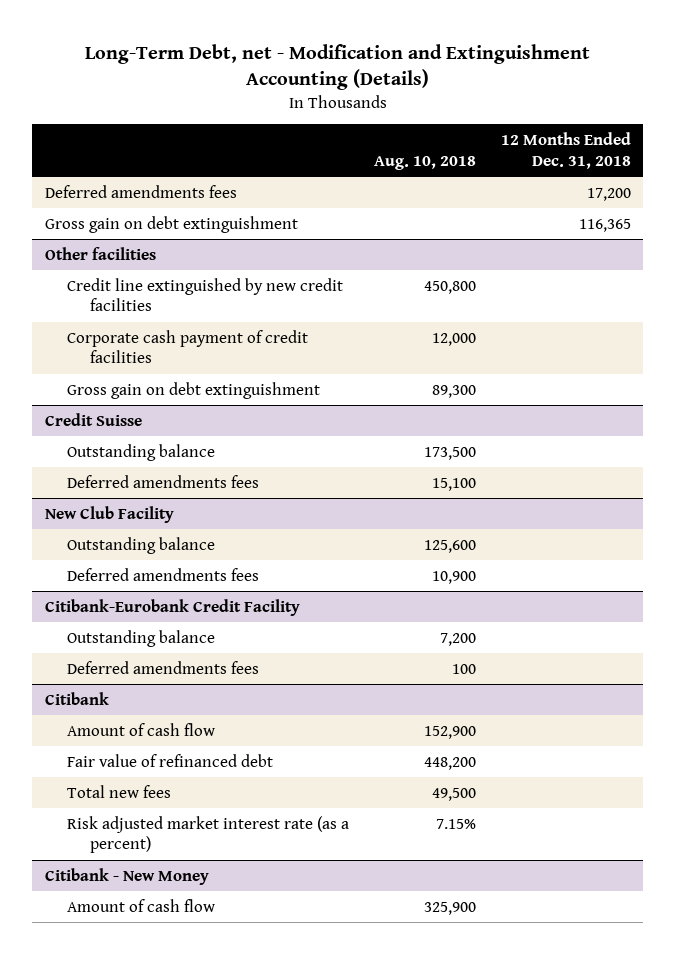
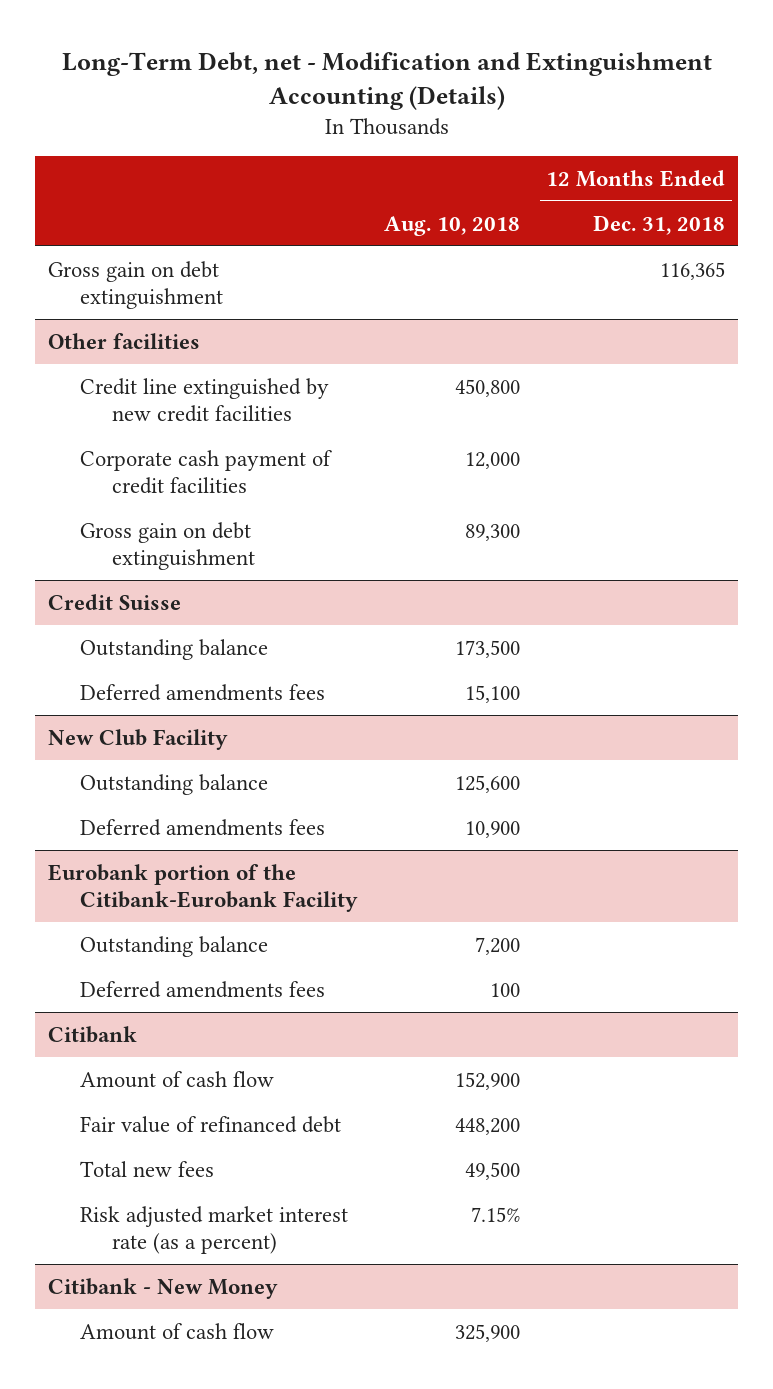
[44,184,237,198] Deferred amendments fees -> none
[44,598,300,616] Citibank-Eurobank Credit Facility -> none
none -> [47,863,358,912] Eurobank portion of the Citibank-Eurobank Facility

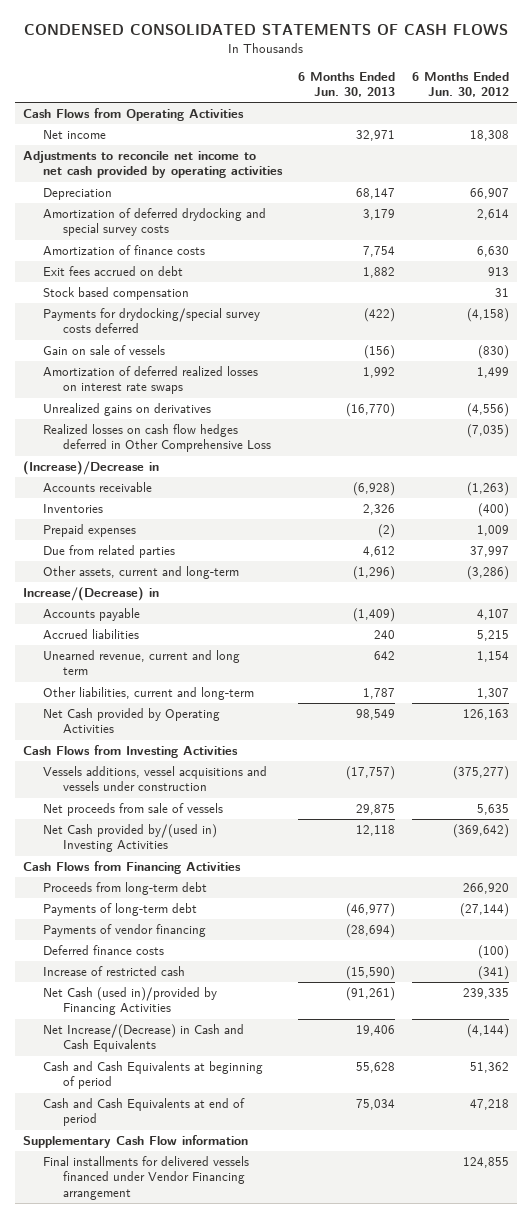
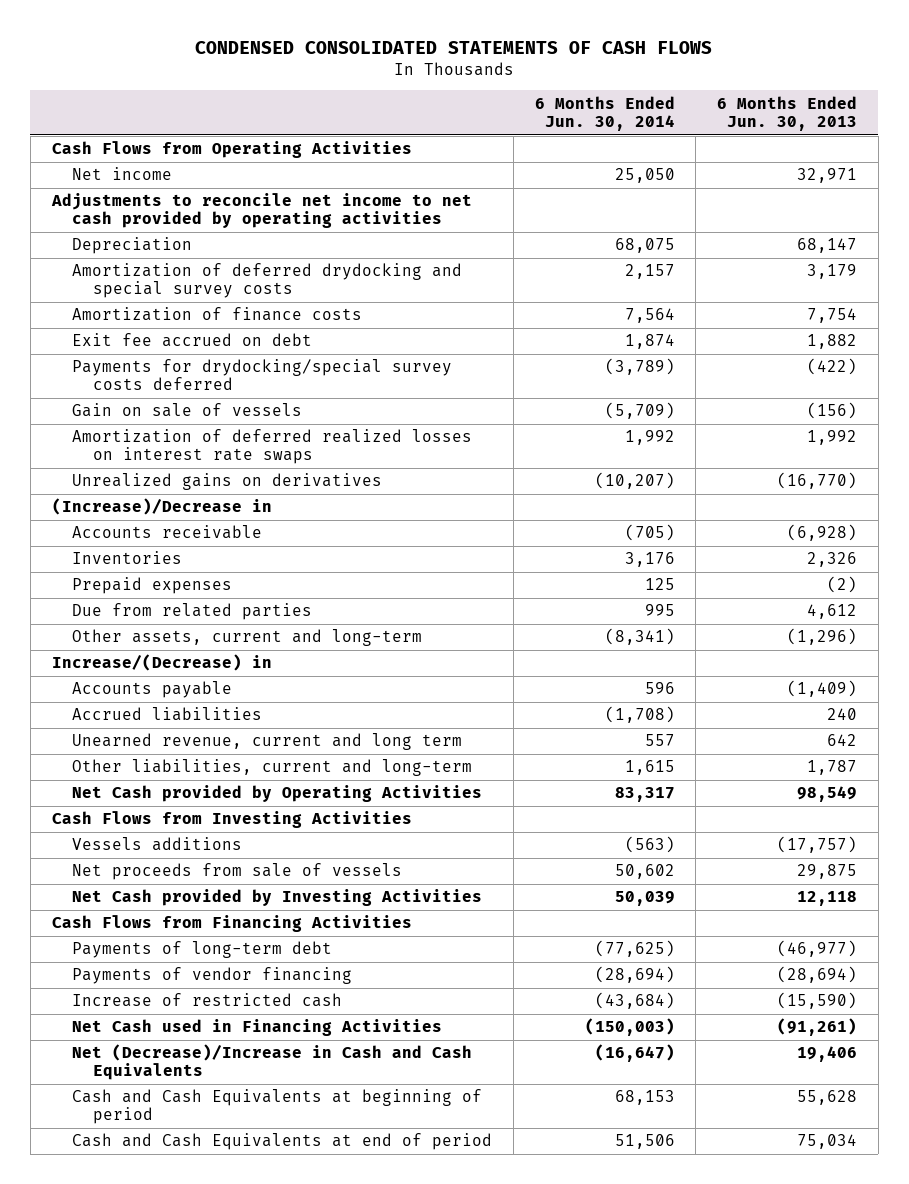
[411,71,509,98] 6 Months Ended Jun. 30, 2012 -> none
none -> [534,95,675,131] 6 Months Ended Jun. 30, 2014
[43,287,190,301] Stock based compensation -> none
[43,266,184,277] Exit fees accrued on debt -> [72,333,313,348] Exit fee accrued on debt
[43,424,271,453] Realized losses on cash flow hedges deferred in Other Comprehensive Loss -> none
[43,766,268,792] Vessels additions, vessel acquisitions and vessels under construction -> [72,837,243,852] Vessels additions
[43,824,218,853] Net Cash provided by/(used in) Investing Activities -> [72,889,483,907] Net Cash provided by Investing Activities
[43,882,208,896] Proceeds from long-term debt -> none
[43,945,165,956] Deferred finance costs -> none
[43,987,218,1016] Net Cash (used in)/provided by Financing Activities -> [72,1019,443,1037] Net Cash used in Financing Activities
[43,1024,245,1053] Net Increase/(Decrease) in Cash and Cash Equivalents -> [72,1044,473,1081] Net (Decrease)/Increase in Cash and Cash Equivalents
[23,1135,249,1149] Supplementary Cash Flow information -> none
[43,1156,250,1200] Final installments for delivered vessels financed under Vendor Financing arrangement -> none

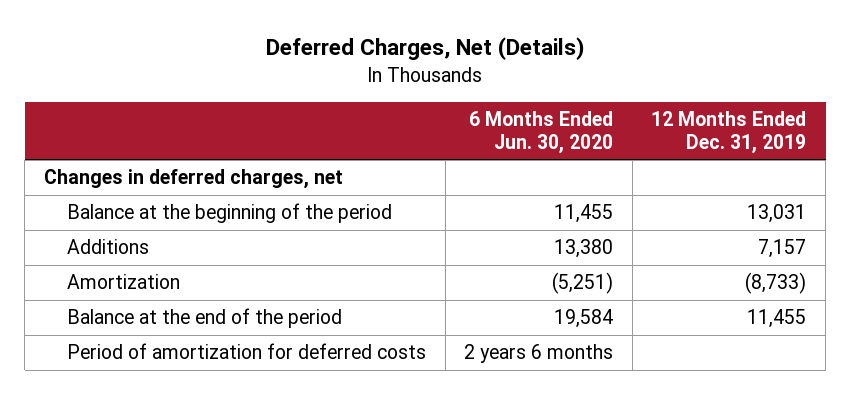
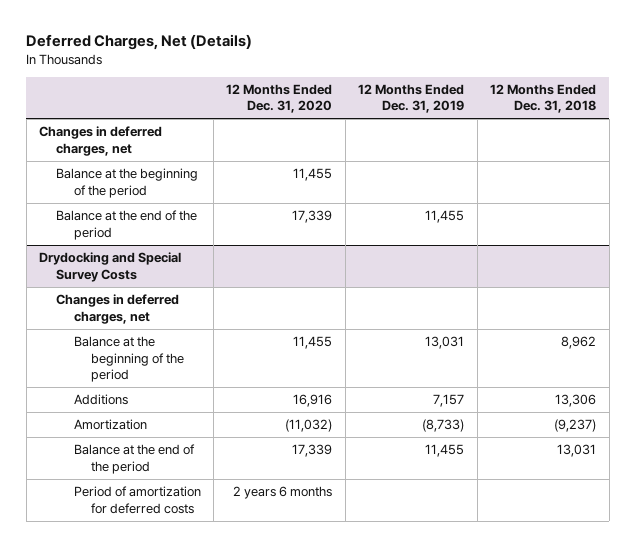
[469,111,614,154] 6 Months Ended Jun. 30, 2020 -> none
none -> [226,83,333,114] 12 Months Ended Dec. 31, 2020
none -> [490,83,597,114] 12 Months Ended Dec. 31, 2018
none -> [56,167,199,198] Balance at the beginning of the period
none -> [56,209,198,240] Balance at the end of the period
none -> [39,251,182,282] Drydocking and Special Survey Costs
none -> [56,293,180,324] Changes in deferred charges, net

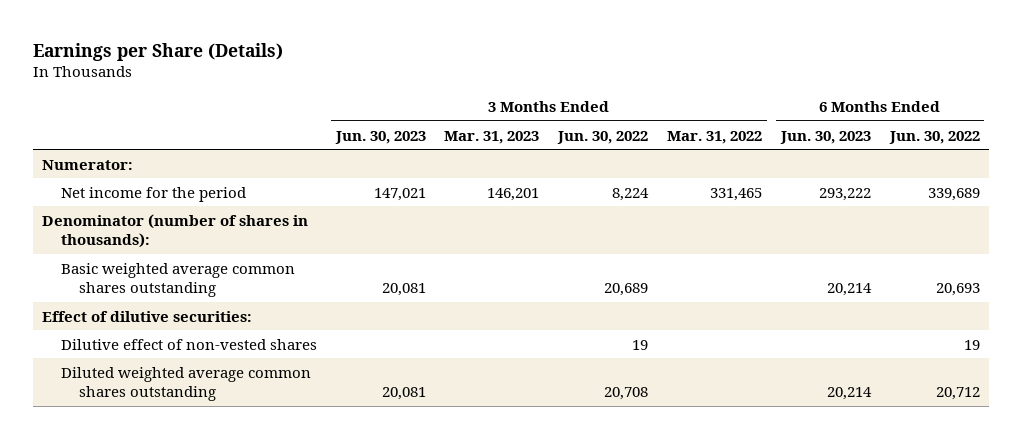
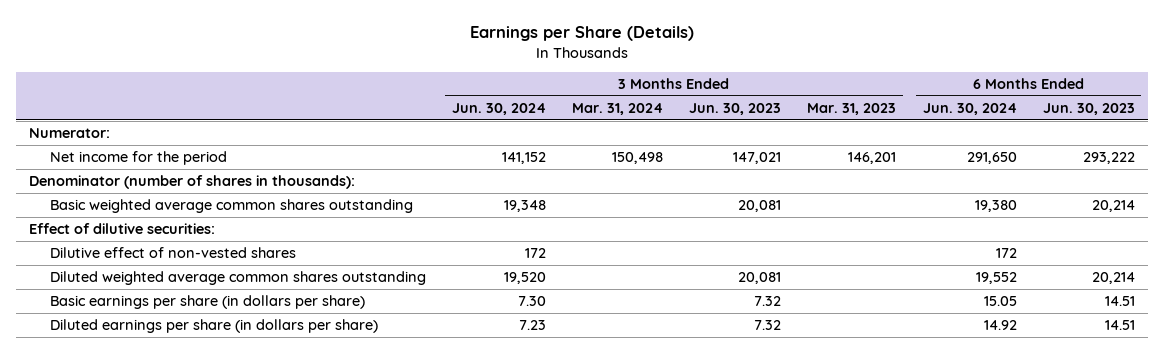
[557,130,649,144] Jun. 30, 2022 -> none
[666,130,762,144] Mar. 31, 2022 -> none
[888,130,980,144] Jun. 30, 2022 -> none
none -> [451,102,546,115] Jun. 30, 2024
none -> [572,102,664,115] Mar. 31, 2024
none -> [922,102,1017,115] Jun. 30, 2024
none -> [49,294,365,309] Basic earnings per share (in dollars per share)
none -> [49,318,378,333] Diluted earnings per share (in dollars per share)

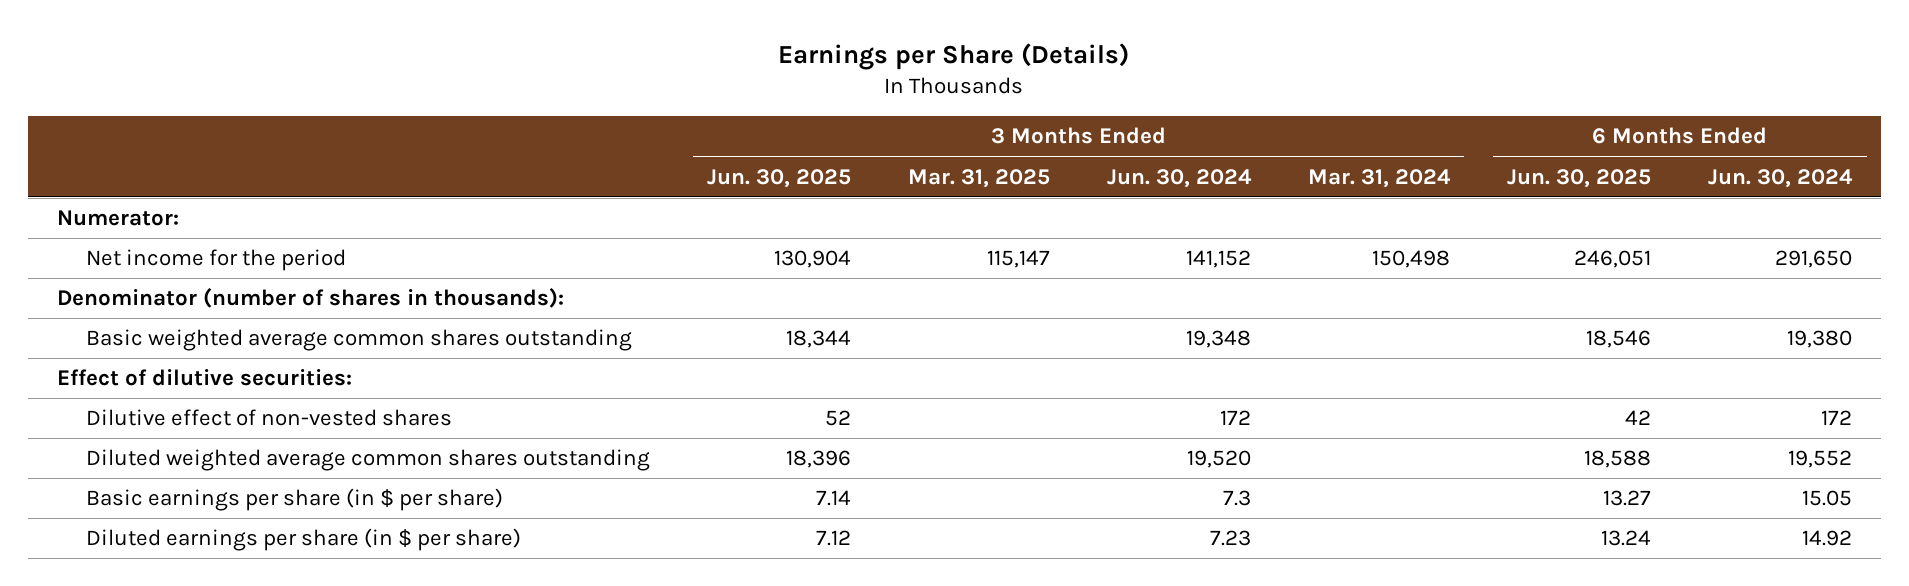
[689,102,782,115] Jun. 30, 2023 -> none
[807,102,897,115] Mar. 31, 2023 -> none
[1042,102,1135,115] Jun. 30, 2023 -> none
none -> [706,168,851,188] Jun. 30, 2025
none -> [908,168,1051,188] Mar. 31, 2025
none -> [1507,168,1652,188] Jun. 30, 2025
[49,294,365,309] Basic earnings per share (in dollars per share) -> [85,488,503,512] Basic earnings per share (in $ per share)
[517,295,546,306] 7.30 -> [1223,490,1252,507] 7.3
[49,318,378,333] Diluted earnings per share (in dollars per share) -> [85,528,521,552] Diluted earnings per share (in $ per share)

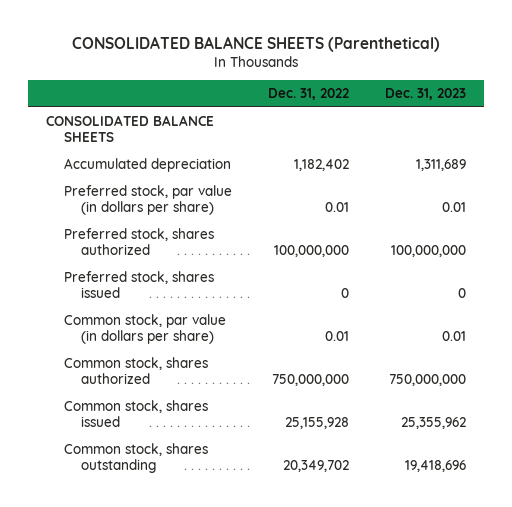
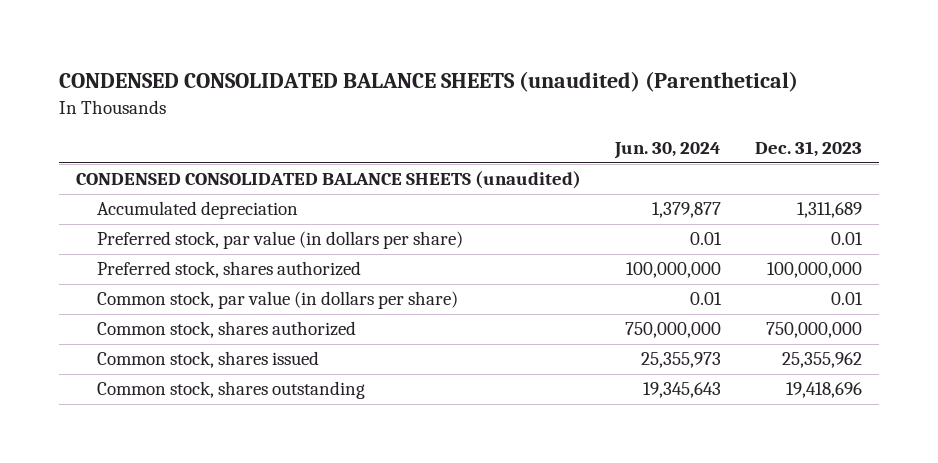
[72,35,441,52] CONSOLIDATED BALANCE SHEETS (Parenthetical) -> [59,71,799,93] CONDENSED CONSOLIDATED BALANCE SHEETS (unaudited) (Parenthetical)
[267,88,349,101] Dec. 31, 2022 -> none
none -> [614,142,722,160] Jun. 30, 2024
[46,115,215,143] CONSOLIDATED BALANCE SHEETS -> [76,171,582,190] CONDENSED CONSOLIDATED BALANCE SHEETS (unaudited)
[63,271,214,299] Preferred stock, shares issued -> none

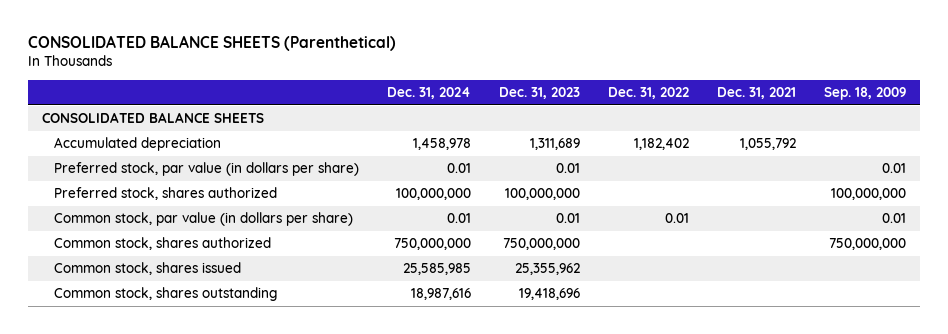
[59,71,799,93] CONDENSED CONSOLIDATED BALANCE SHEETS (unaudited) (Parenthetical) -> [27,35,396,52] CONSOLIDATED BALANCE SHEETS (Parenthetical)
[614,142,722,160] Jun. 30, 2024 -> none
none -> [386,86,471,99] Dec. 31, 2024
none -> [607,86,689,99] Dec. 31, 2022
none -> [717,86,797,99] Dec. 31, 2021
none -> [824,86,907,100] Sep. 18, 2009
[76,171,582,190] CONDENSED CONSOLIDATED BALANCE SHEETS (unaudited) -> [41,112,264,124] CONSOLIDATED BALANCE SHEETS

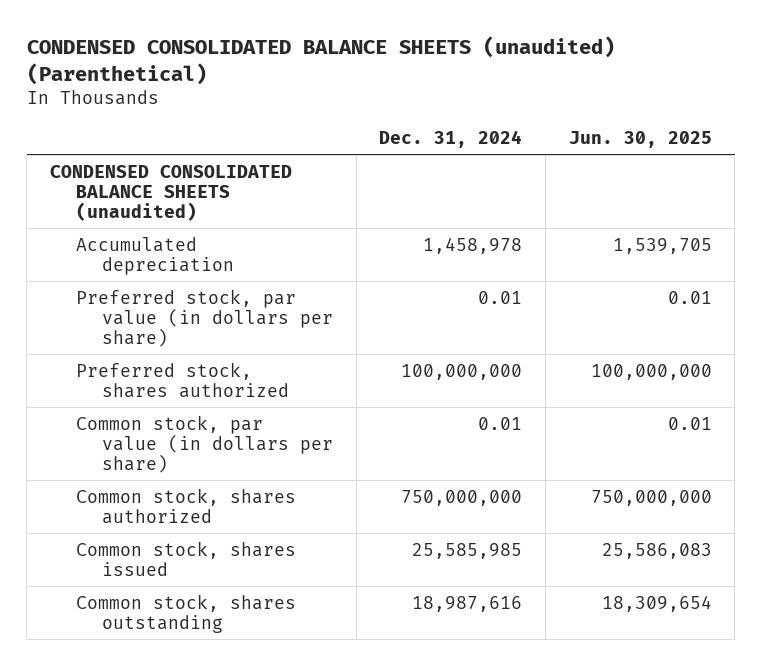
[27,35,396,52] CONSOLIDATED BALANCE SHEETS (Parenthetical) -> [26,35,615,85] CONDENSED CONSOLIDATED BALANCE SHEETS (unaudited) (Parenthetical)
[498,86,580,99] Dec. 31, 2023 -> none
[607,86,689,99] Dec. 31, 2022 -> none
[717,86,797,99] Dec. 31, 2021 -> none
[824,86,907,100] Sep. 18, 2009 -> none
none -> [568,130,712,148] Jun. 30, 2025
[41,112,264,124] CONSOLIDATED BALANCE SHEETS -> [49,164,292,221] CONDENSED CONSOLIDATED BALANCE SHEETS (unaudited)

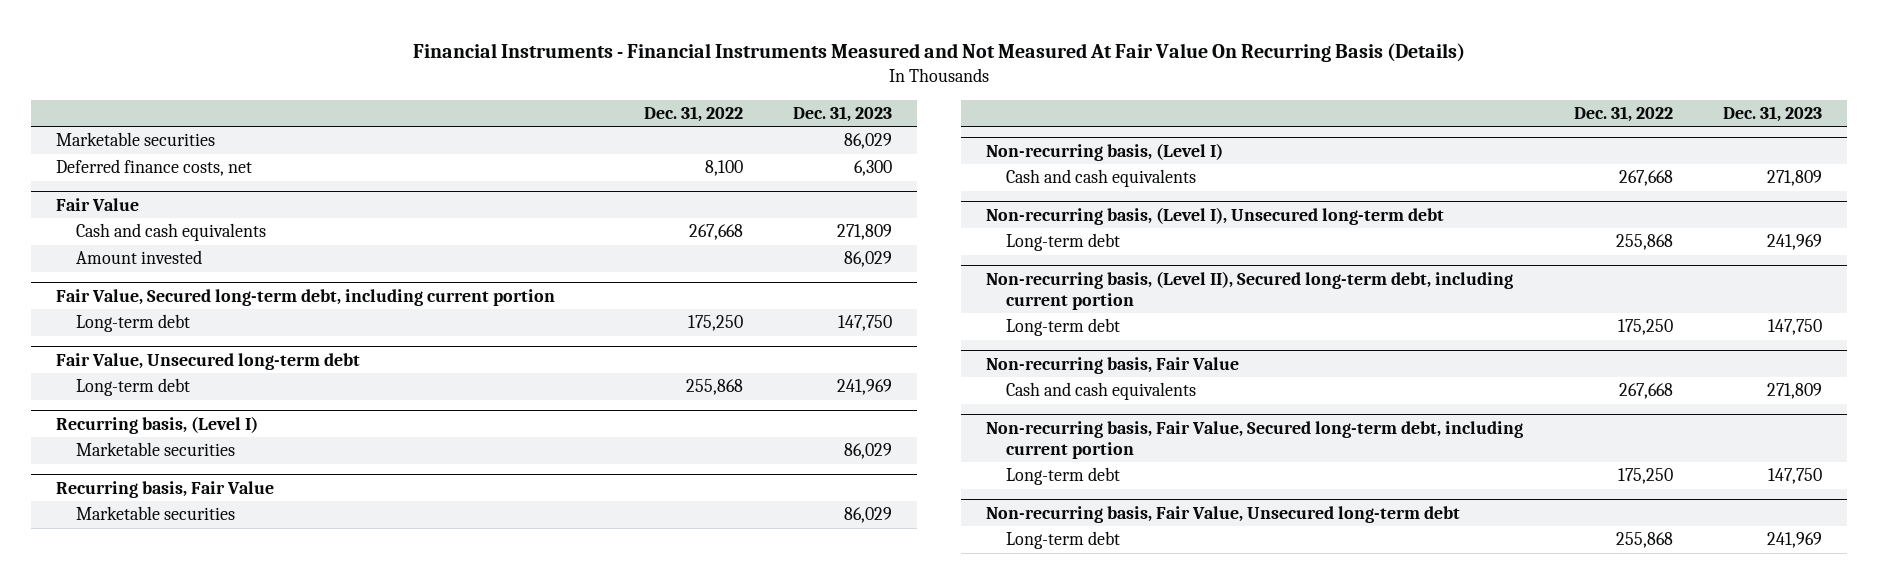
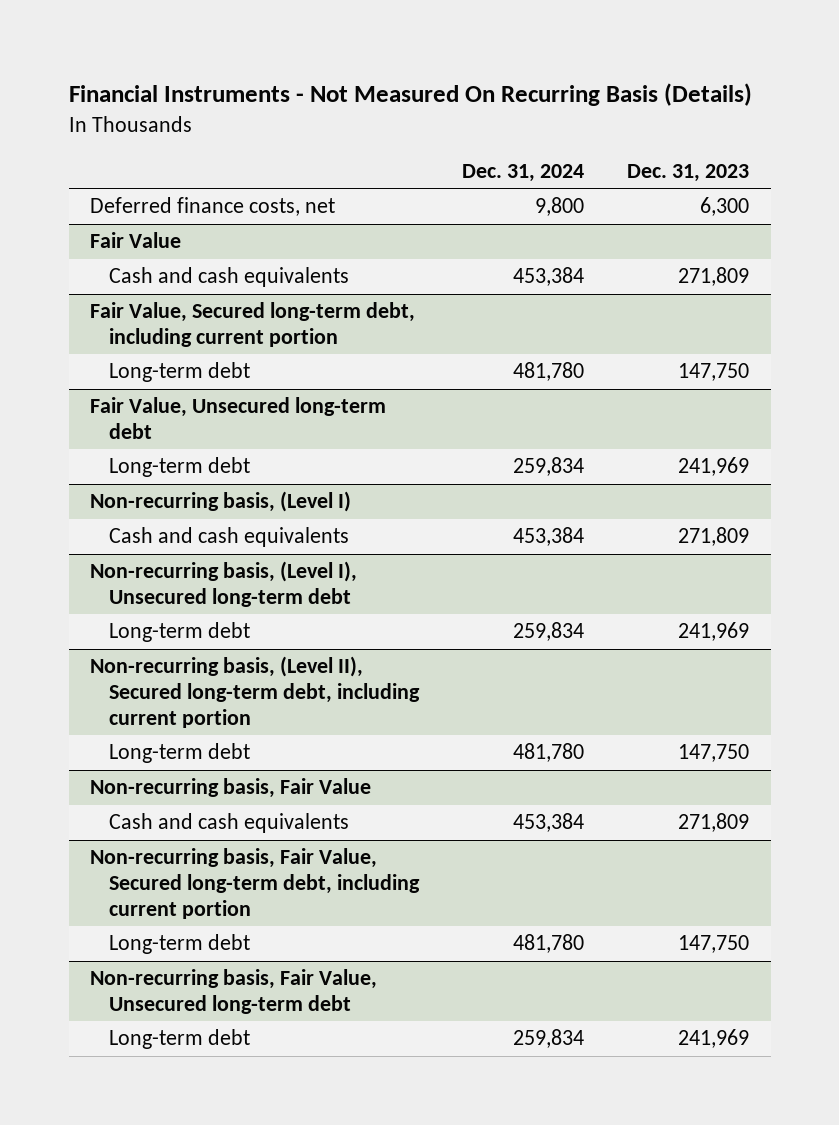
[413,43,1466,63] Financial Instruments - Financial Instruments Measured and Not Measured At Fair Value On Recurring Basis (Details) -> [68,83,752,107] Financial Instruments - Not Measured On Recurring Basis (Details)
[643,106,743,123] Dec. 31, 2022 -> none
none -> [462,164,585,183] Dec. 31, 2024
[56,132,216,147] Marketable securities -> none
[75,250,202,265] Amount invested -> none
[56,415,259,434] Recurring basis, (Level I) -> none
[75,442,235,457] Marketable securities -> none
[56,480,275,498] Recurring basis, Fair Value -> none
[75,506,235,521] Marketable securities -> none

